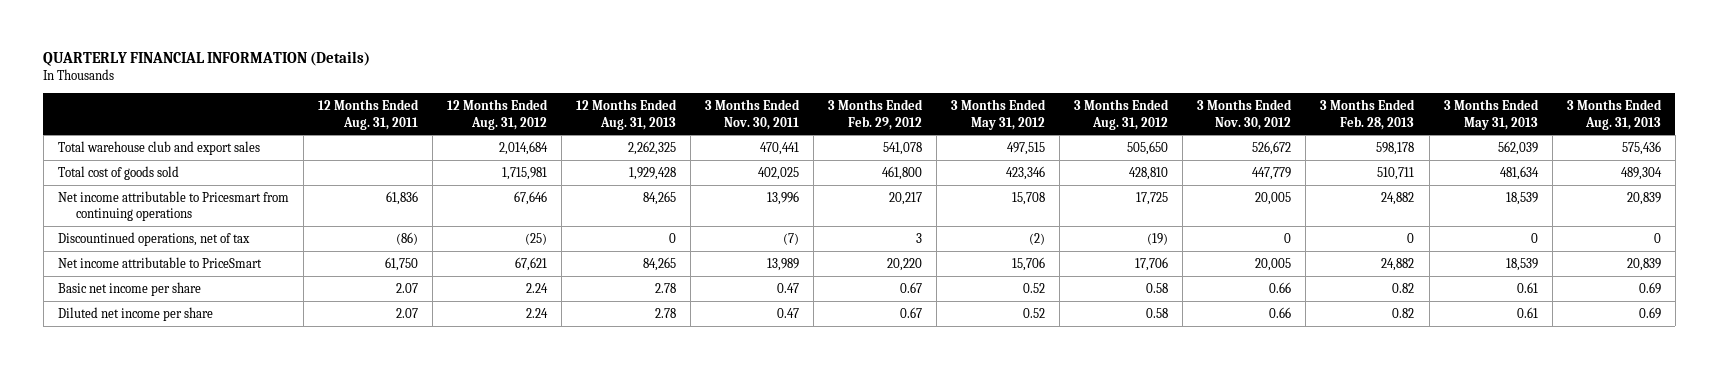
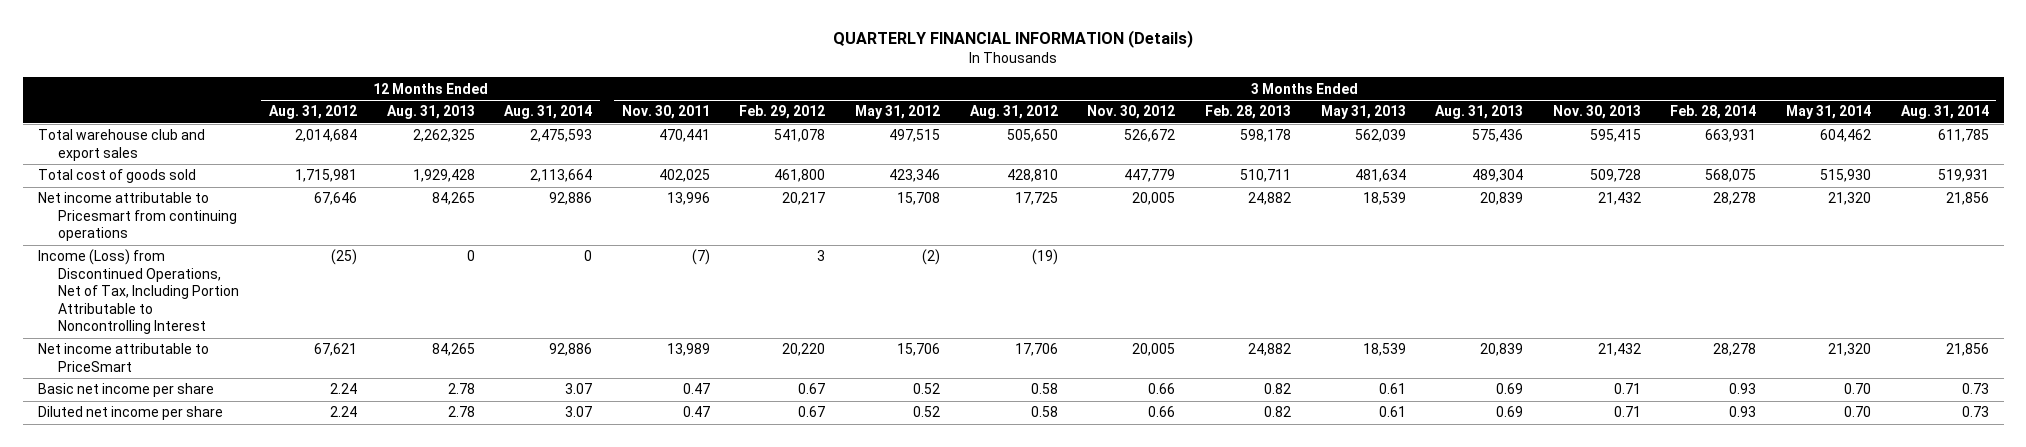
[318,98,420,130] 12 Months Ended Aug. 31, 2011 -> none
none -> [504,105,593,120] Aug. 31, 2014
none -> [1552,105,1641,120] Nov. 30, 2013
none -> [1670,105,1757,120] Feb. 28, 2014
none -> [1786,105,1872,120] May 31, 2014
none -> [1900,105,1989,120] Aug. 31, 2014
[57,231,250,246] Discountinued operations, net of tax -> none
none -> [37,249,240,335] Income (Loss) from Discontinued Operations, Net of Tax, Including Portion Attributable to Noncontrolling Interest

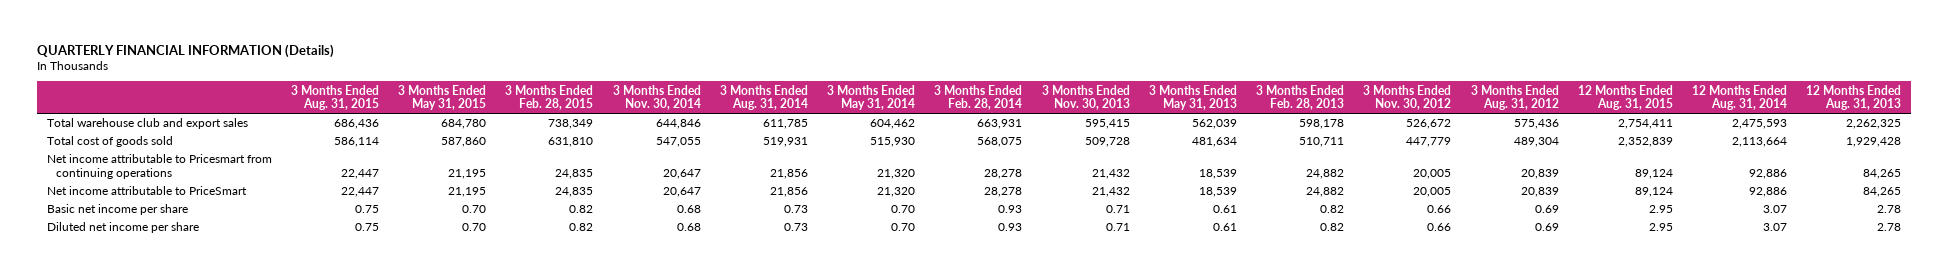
[268,105,357,120] Aug. 31, 2012 -> none
[621,105,710,120] Nov. 30, 2011 -> none
[739,105,826,120] Feb. 29, 2012 -> none
[855,105,941,120] May 31, 2012 -> none
[1435,105,1524,120] Aug. 31, 2013 -> none
none -> [290,84,379,111] 3 Months Ended Aug. 31, 2015
none -> [398,84,487,111] 3 Months Ended May 31, 2015
none -> [505,84,594,111] 3 Months Ended Feb. 28, 2015
none -> [612,84,701,111] 3 Months Ended Nov. 30, 2014
none -> [1577,84,1673,111] 12 Months Ended Aug. 31, 2015
[37,249,240,335] Income (Loss) from Discontinued Operations, Net of Tax, Including Portion Attributable to Noncontrolling Interest -> none
[1006,129,1058,143] 505,650 -> [1513,119,1559,130] 575,436
[1006,169,1058,183] 428,810 -> [1513,137,1559,148] 489,304
[1014,192,1058,206] 17,725 -> [1520,168,1559,179] 20,839
[1014,343,1058,357] 17,706 -> [1520,187,1559,198] 20,839
[1030,383,1058,395] 0.58 -> [1534,205,1559,214] 0.69
[1030,406,1058,418] 0.58 -> [1534,223,1559,232] 0.69

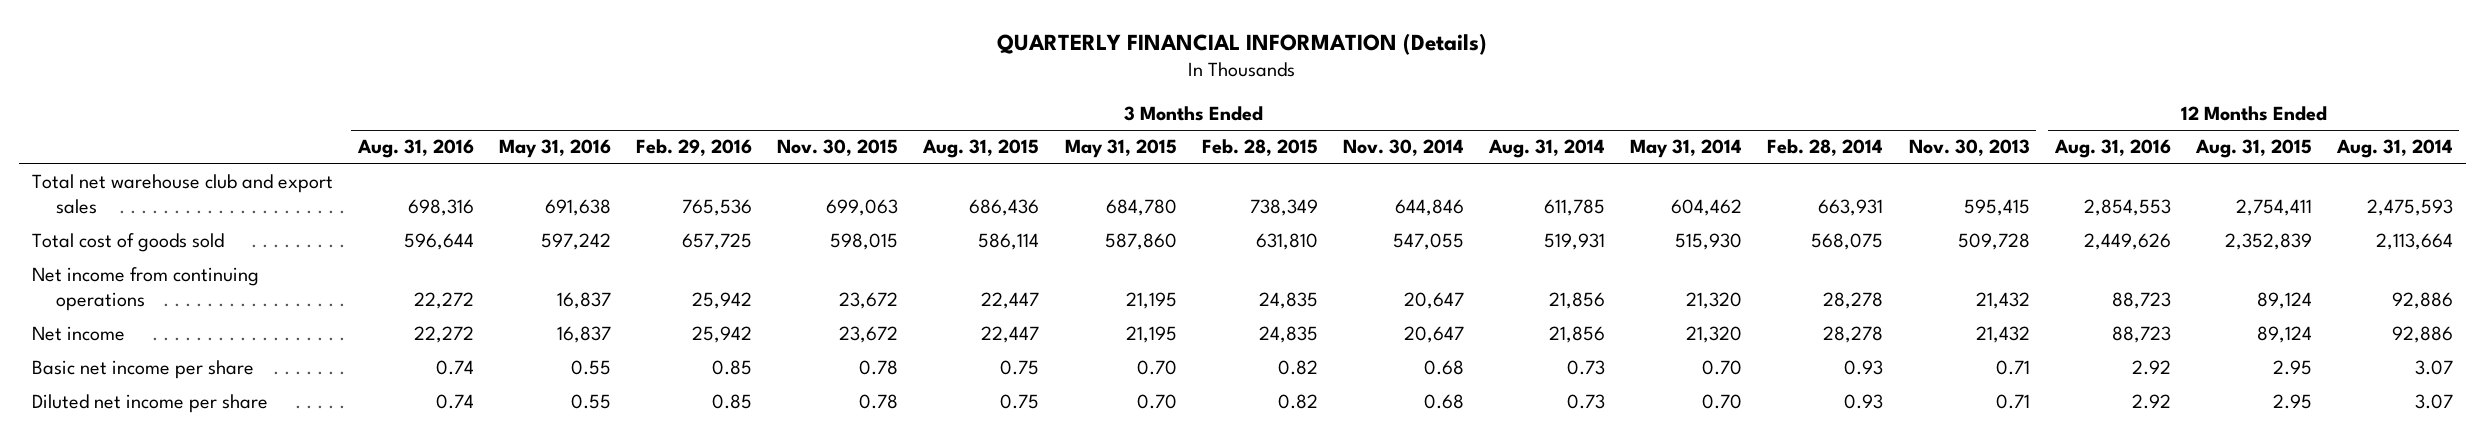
[1148,84,1237,111] 3 Months Ended May 31, 2013 -> none
[1256,84,1345,111] 3 Months Ended Feb. 28, 2013 -> none
[1363,84,1452,111] 3 Months Ended Nov. 30, 2012 -> none
[1470,84,1559,111] 3 Months Ended Aug. 31, 2012 -> none
[1806,84,1902,111] 12 Months Ended Aug. 31, 2013 -> none
none -> [356,139,474,159] Aug. 31, 2016
none -> [498,139,611,159] May 31, 2016
none -> [636,139,753,157] Feb. 29, 2016
none -> [777,139,899,157] Nov. 30, 2015
none -> [2053,139,2171,159] Aug. 31, 2016
[46,118,248,130] Total warehouse club and export sales -> [31,174,333,215] Total net warehouse club and export sales
[46,154,272,179] Net income attributable to Pricesmart from continuing operations -> [31,267,259,312] Net income from continuing operations
[46,186,247,196] Net income attributable to PriceSmart -> [31,326,125,342] Net income

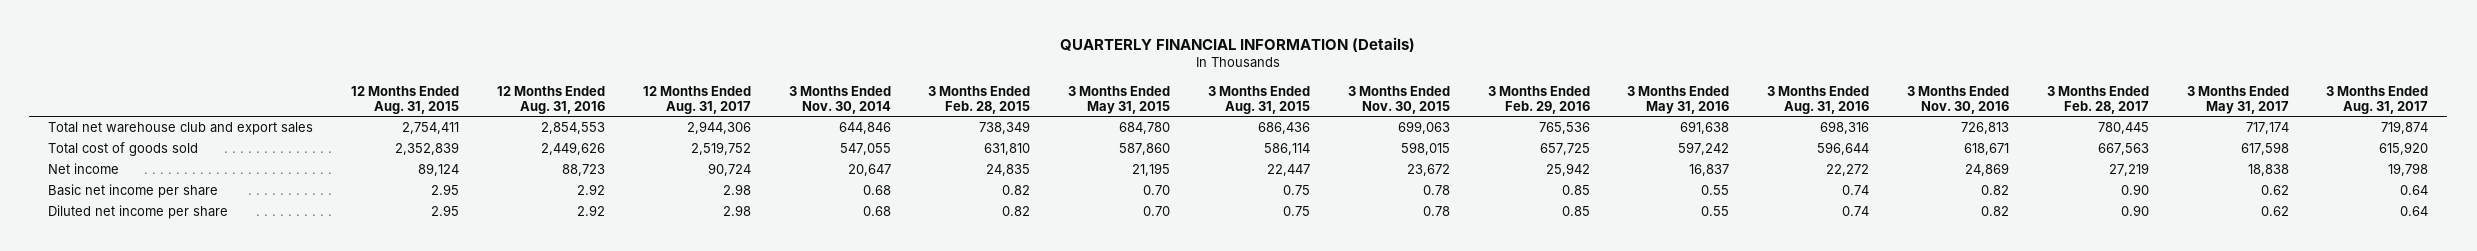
[1488,139,1606,159] Aug. 31, 2014 -> none
[1630,139,1743,159] May 31, 2014 -> none
[1767,139,1884,157] Feb. 28, 2014 -> none
[1908,139,2030,157] Nov. 30, 2013 -> none
[2335,139,2453,159] Aug. 31, 2014 -> none
none -> [642,85,751,114] 12 Months Ended Aug. 31, 2017
none -> [1907,85,2010,114] 3 Months Ended Nov. 30, 2016
none -> [2046,85,2149,114] 3 Months Ended Feb. 28, 2017
none -> [2186,85,2289,114] 3 Months Ended May 31, 2017
none -> [2326,85,2429,114] 3 Months Ended Aug. 31, 2017
[31,267,259,312] Net income from continuing operations -> none

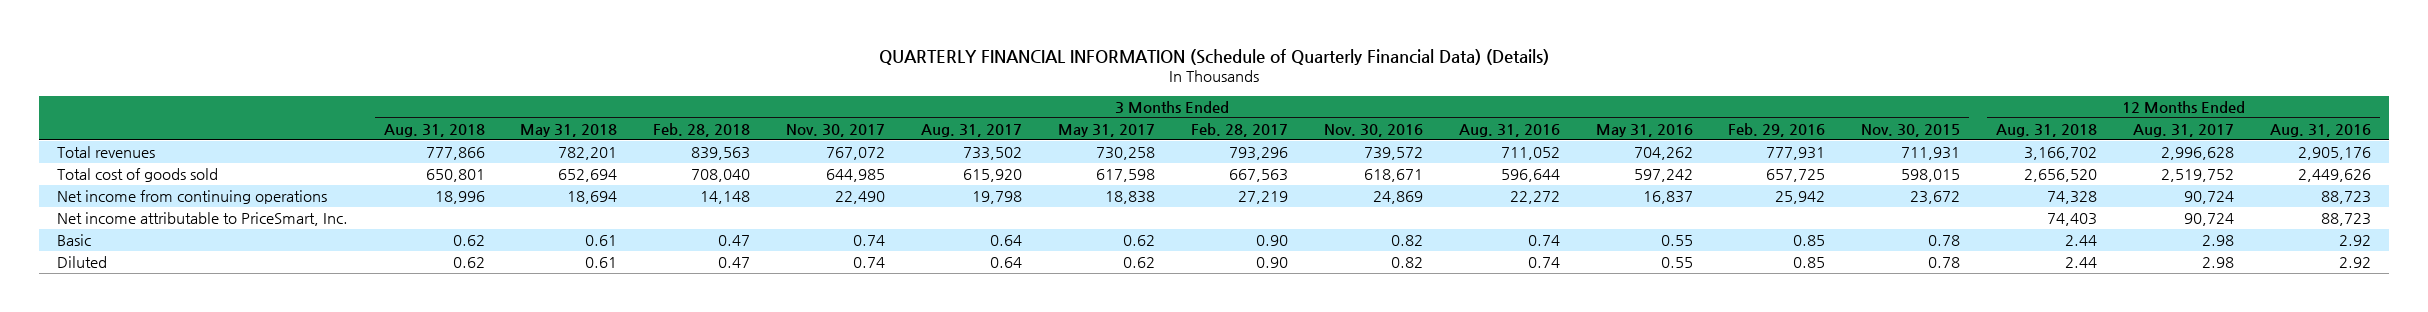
[1060,36,1416,52] QUARTERLY FINANCIAL INFORMATION (Details) -> [878,48,1549,65] QUARTERLY FINANCIAL INFORMATION (Schedule of Quarterly Financial Data) (Details)
[351,85,460,114] 12 Months Ended Aug. 31, 2015 -> none
[788,85,891,114] 3 Months Ended Nov. 30, 2014 -> none
[928,85,1031,114] 3 Months Ended Feb. 28, 2015 -> none
[1068,85,1171,114] 3 Months Ended May 31, 2015 -> none
[1207,85,1310,114] 3 Months Ended Aug. 31, 2015 -> none
none -> [383,123,485,137] Aug. 31, 2018
none -> [520,123,618,137] May 31, 2018
none -> [653,122,751,137] Feb. 28, 2018
none -> [786,123,886,137] Nov. 30, 2017
none -> [1996,123,2098,137] Aug. 31, 2018
[48,122,314,136] Total net warehouse club and export sales -> none
none -> [56,146,155,159] Total revenues
[48,163,120,175] Net income -> [56,190,327,205] Net income from continuing operations
none -> [56,212,348,227] Net income attributable to PriceSmart, Inc.
[48,184,219,199] Basic net income per share -> [56,234,91,247] Basic
[48,205,229,220] Diluted net income per share -> [56,256,107,269] Diluted

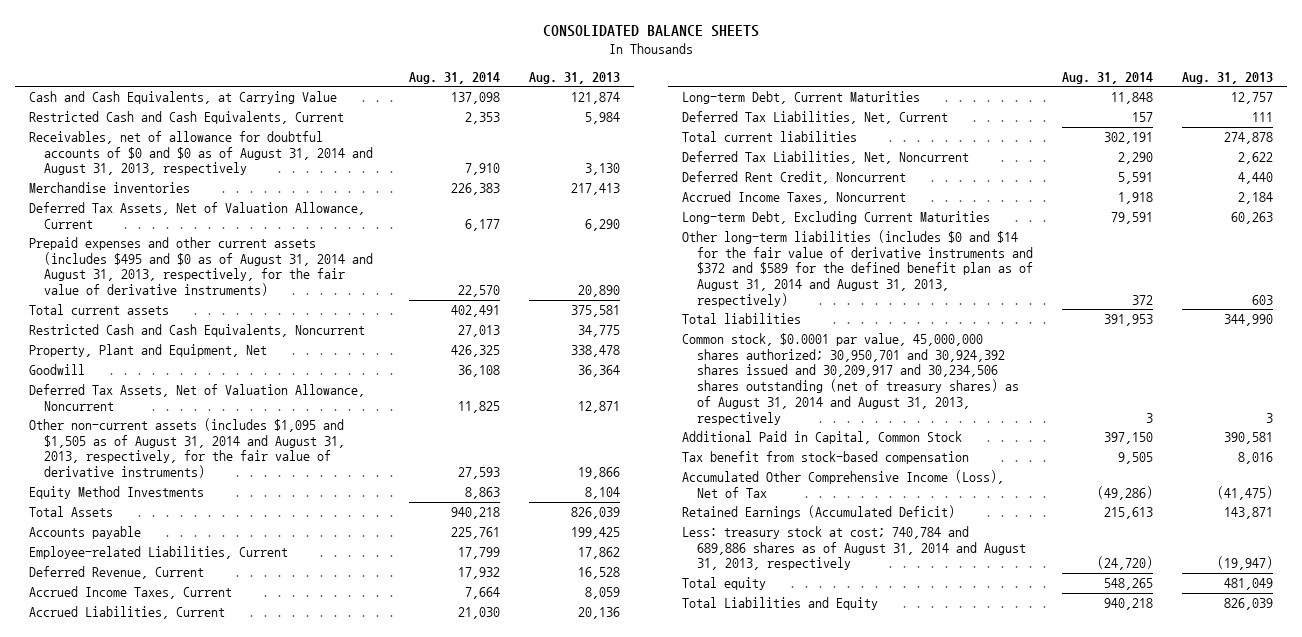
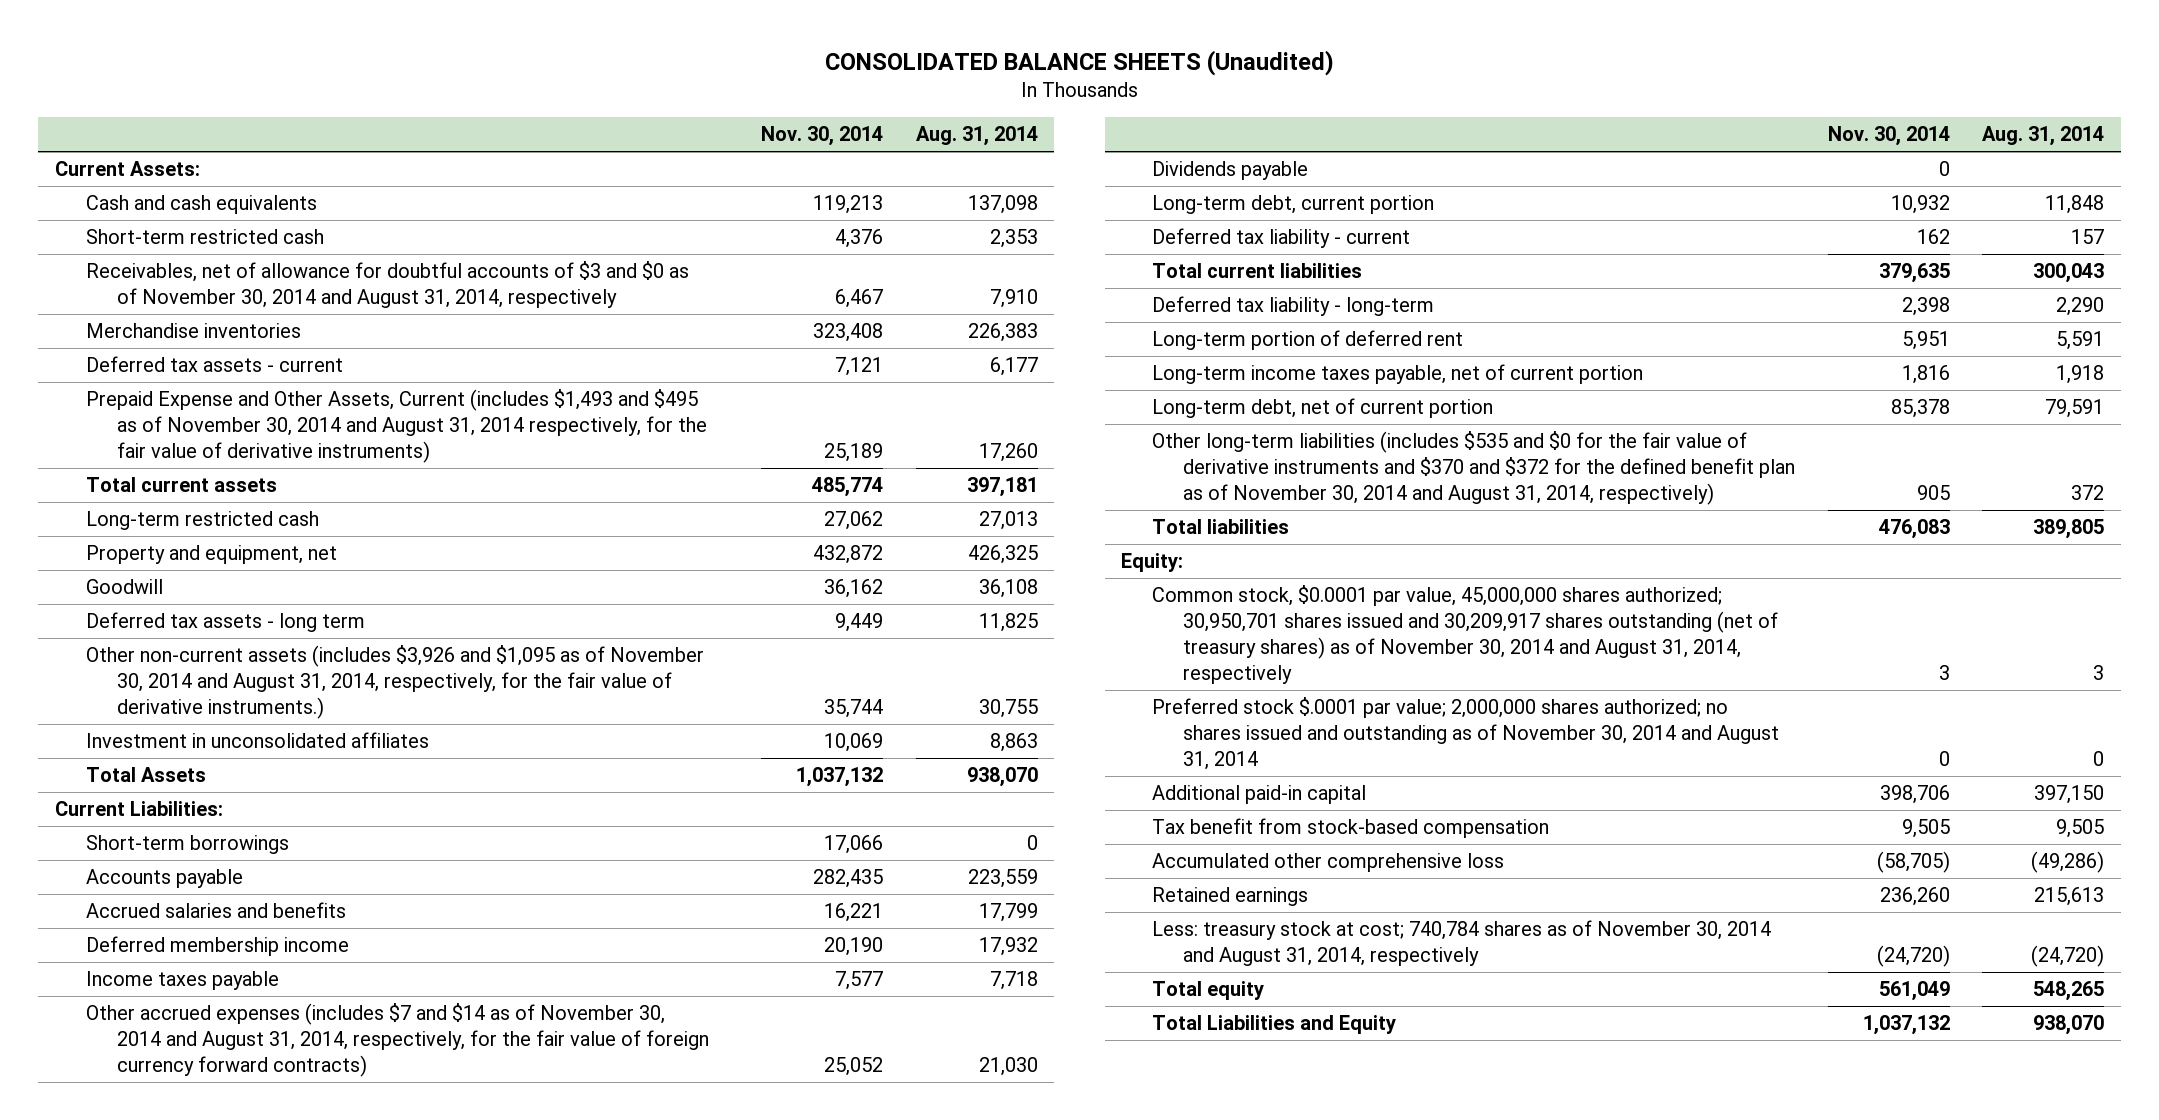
[542,25,759,38] CONSOLIDATED BALANCE SHEETS -> [824,49,1334,76] CONSOLIDATED BALANCE SHEETS (Unaudited)
[528,71,620,84] Aug. 31, 2013 -> none
none -> [761,126,884,147] Nov. 30, 2014
none -> [54,161,200,177] Current Assets:
[28,91,337,105] Cash and Cash Equivalents, at Carrying Value -> [85,195,317,215] Cash and cash equivalents
[28,111,344,125] Restricted Cash and Cash Equivalents, Current -> [85,229,324,245] Short-term restricted cash
[28,131,374,176] Receivables, net of allowance for doubtful accounts of $0 and $0 as of August 31, 2014 and August 31, 2013, respectively -> [85,261,689,309] Receivables, net of allowance for doubtful accounts of $3 and $0 as of November 30, 2014 and August 31, 2014, respectively
[28,202,365,229] Deferred Tax Assets, Net of Valuation Allowance, Current -> [85,356,343,373] Deferred tax assets - current
[28,237,374,297] Prepaid expenses and other current assets (includes $495 and $0 as of August 31, 2014 and August 31, 2013, respectively, for the fair value of derivative instruments) -> [85,389,707,464] Prepaid Expense and Other Assets, Current (includes $1,493 and $495 as of November 30, 2014 and August 31, 2014 respectively, for the fair value of derivative instruments)
[458,285,501,298] 22,570 -> [978,443,1038,463] 17,260
[451,305,501,318] 402,491 -> [966,477,1038,498] 397,181
[28,324,365,338] Restricted Cash and Cash Equivalents, Noncurrent -> [85,511,319,531] Long-term restricted cash
[28,344,267,358] Property, Plant and Equipment, Net -> [85,545,337,565] Property and equipment, net
[28,384,365,411] Deferred Tax Assets, Net of Valuation Allowance, Noncurrent -> [85,612,365,633] Deferred tax assets - long term
[28,418,346,479] Other non-current assets (includes $1,095 and $1,505 as of August 31, 2014 and August 31, 2013, respectively, for the fair value of derivative instruments) -> [85,645,704,720] Other non-current assets (includes $3,926 and $1,095 as of November 30, 2014 and August 31, 2014, respectively, for the fair value of derivative instruments.)
[458,467,501,480] 27,593 -> [978,699,1038,719] 30,755
[28,486,204,500] Equity Method Investments -> [85,732,429,749] Investment in unconsolidated affiliates
[451,507,501,520] 940,218 -> [966,767,1038,788] 938,070
none -> [54,801,223,817] Current Liabilities:
none -> [85,835,289,855] Short-term borrowings
[451,527,501,540] 225,761 -> [967,869,1038,889] 223,559
[28,546,288,560] Employee-related Liabilities, Current -> [85,902,346,919] Accrued salaries and benefits
[28,566,204,580] Deferred Revenue, Current -> [85,936,349,957] Deferred membership income
[28,586,232,600] Accrued Income Taxes, Current -> [85,971,279,991] Income taxes payable
[465,587,501,600] 7,664 -> [989,971,1038,991] 7,718
[28,606,225,620] Accrued Liabilities, Current -> [85,1003,709,1078] Other accrued expenses (includes $7 and $14 as of November 30, 2014 and August 31, 2014, respectively, for the fair value of foreign currency forward contracts)
none -> [1152,161,1309,181] Dividends payable
[681,91,920,105] Long-term Debt, Current Maturities -> [1152,195,1435,215] Long-term debt, current portion
[681,111,948,125] Deferred Tax Liabilities, Net, Current -> [1152,228,1411,249] Deferred tax liability - current
[1104,132,1154,145] 302,191 -> [2033,263,2105,284] 300,043
[681,151,969,165] Deferred Tax Liabilities, Net, Noncurrent -> [1152,296,1435,317] Deferred tax liability - long-term
[681,171,906,185] Deferred Rent Credit, Noncurrent -> [1152,330,1464,351] Long-term portion of deferred rent
[681,191,906,205] Accrued Income Taxes, Noncurrent -> [1152,364,1644,385] Long-term income taxes payable, net of current portion
[681,211,990,225] Long-term Debt, Excluding Current Maturities -> [1152,398,1494,419] Long-term debt, net of current portion
[681,230,1034,307] Other long-term liabilities (includes $0 and $14 for the fair value of derivative instruments and $372 and $589 for the defined benefit plan as of August 31, 2014 and August 31, 2013, respectively) -> [1152,431,1796,506] Other long-term liabilities (includes $535 and $0 for the fair value of derivative instruments and $370 and $372 for the defined benefit plan as of November 30, 2014 and August 31, 2014, respectively)
[1104,314,1154,327] 391,953 -> [2033,519,2105,540] 389,805
none -> [1121,553,1184,573] Equity:
[681,333,1020,425] Common stock, $0.0001 par value, 45,000,000 shares authorized; 30,950,701 and 30,924,392 shares issued and 30,209,917 and 30,234,506 shares outstanding (net of treasury shares) as of August 31, 2014 and August 31, 2013, respectively -> [1152,585,1779,685] Common stock, $0.0001 par value, 45,000,000 shares authorized; 30,950,701 shares issued and 30,209,917 shares outstanding (net of treasury shares) as of November 30, 2014 and August 31, 2014, respectively
none -> [1152,697,1780,771] Preferred stock $.0001 par value; 2,000,000 shares authorized; no shares issued and outstanding as of November 30, 2014 and August 31, 2014
[681,431,962,445] Additional Paid in Capital, Common Stock -> [1152,785,1367,805] Additional paid-in capital
[681,470,1004,498] Accumulated Other Comprehensive Income (Loss), Net of Tax -> [1152,853,1505,873] Accumulated other comprehensive loss
[681,505,955,520] Retained Earnings (Accumulated Deficit) -> [1152,887,1309,907] Retained earnings
[681,526,1027,571] Less: treasury stock at cost; 740,784 and 689,886 shares as of August 31, 2014 and August 31, 2013, respectively -> [1152,920,1772,967] Less: treasury stock at cost; 740,784 shares as of November 30, 2014 and August 31, 2014, respectively
[1104,598,1154,611] 940,218 -> [2033,1015,2105,1036] 938,070

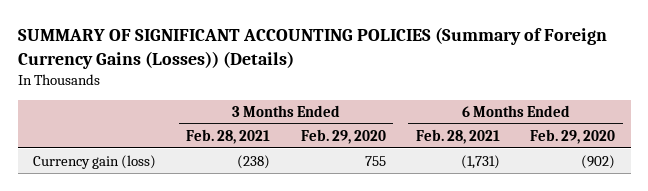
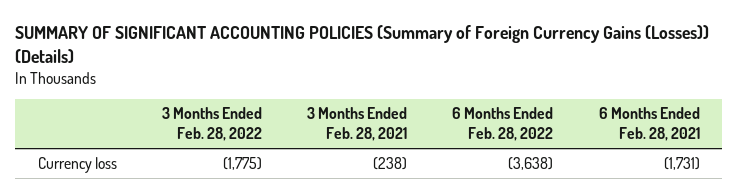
[300,128,386,144] Feb. 29, 2020 -> none
[530,128,616,144] Feb. 29, 2020 -> none
none -> [161,107,262,142] 3 Months Ended Feb. 28, 2022
none -> [452,107,554,142] 6 Months Ended Feb. 28, 2022
[32,154,156,169] Currency gain (loss) -> [37,157,117,174] Currency loss

